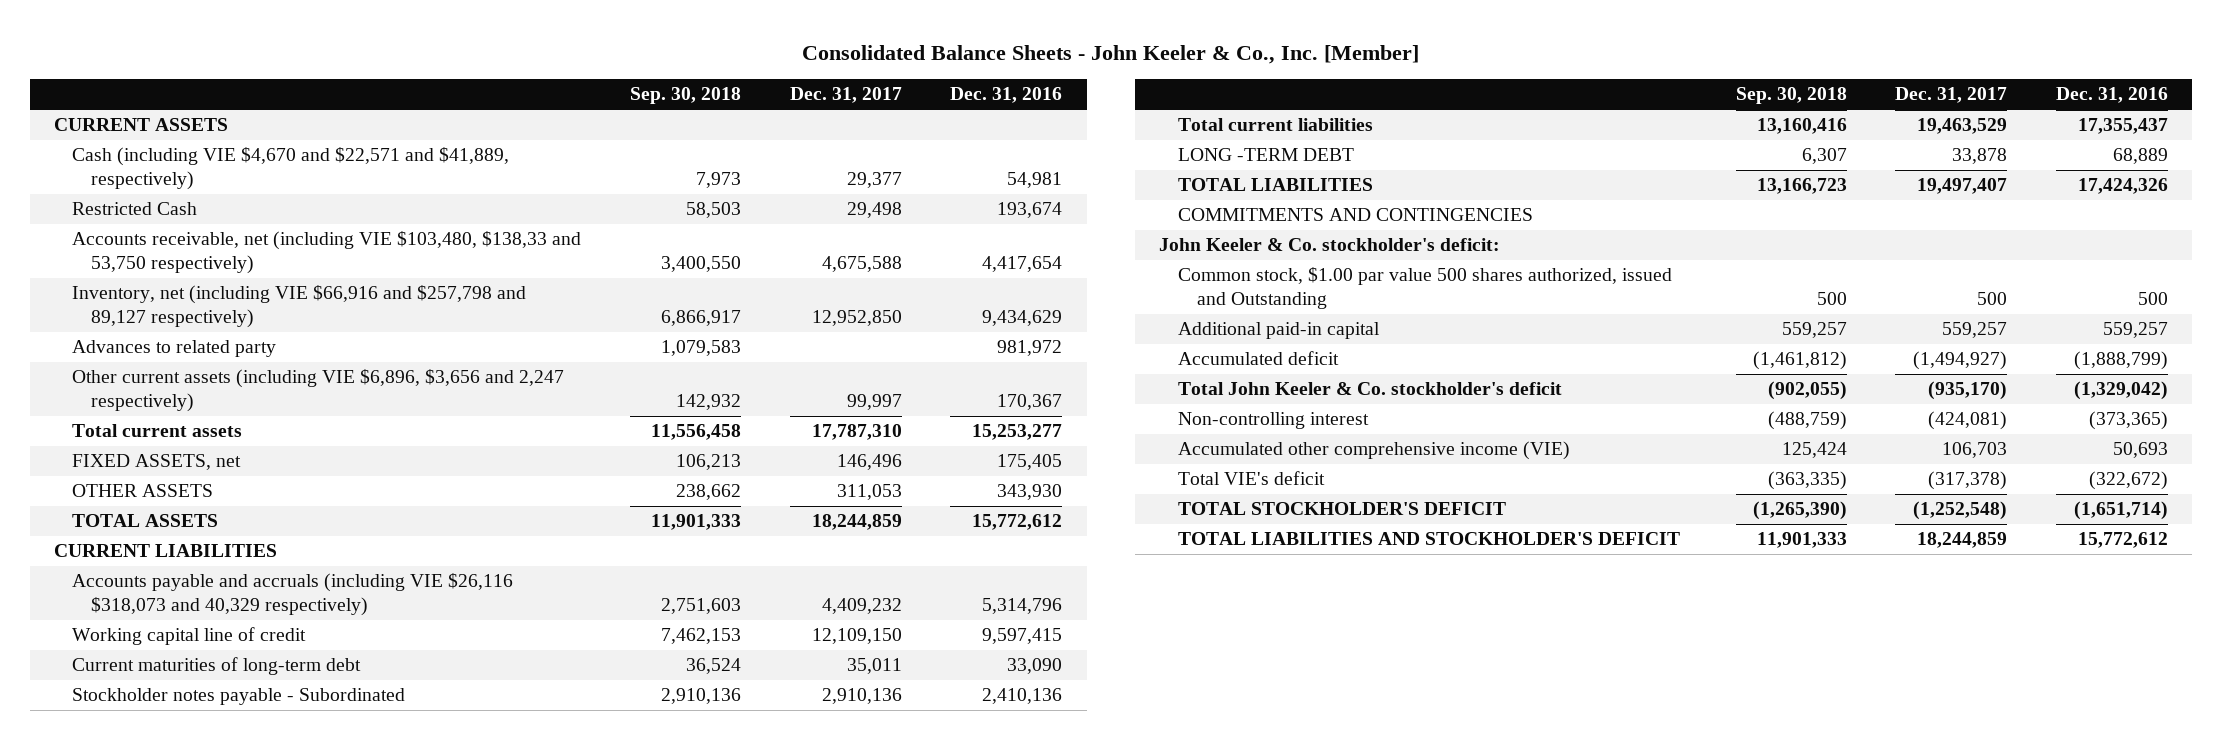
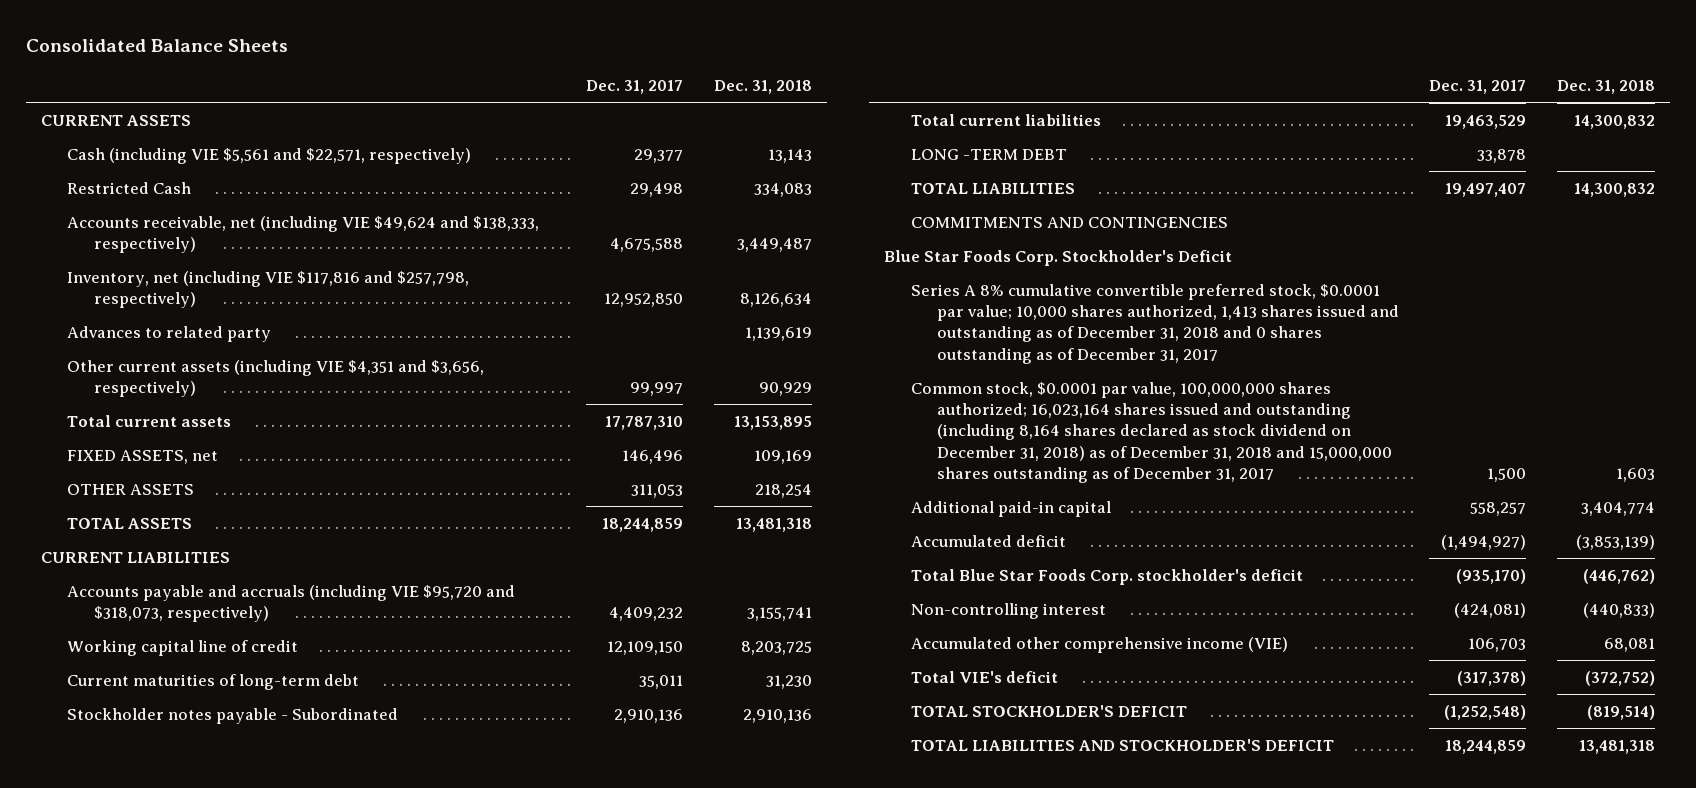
[801,44,1419,64] Consolidated Balance Sheets - John Keeler & Co., Inc. [Member] -> [25,38,288,52] Consolidated Balance Sheets
[630,87,742,105] Sep. 30, 2018 -> none
[950,87,1063,104] Dec. 31, 2016 -> none
none -> [713,80,812,95] Dec. 31, 2018
[72,147,510,191] Cash (including VIE $4,670 and $22,571 and $41,889, respectively) -> [67,147,472,164] Cash (including VIE $5,561 and $22,571, respectively)
[72,231,582,275] Accounts receivable, net (including VIE $103,480, $138,33 and 53,750 respectively) -> [67,215,540,254] Accounts receivable, net (including VIE $49,624 and $138,333, respectively)
[72,285,527,329] Inventory, net (including VIE $66,916 and $257,798 and 89,127 respectively) -> [67,270,470,309] Inventory, net (including VIE $117,816 and $257,798, respectively)
[72,369,565,413] Other current assets (including VIE $6,896, $3,656 and 2,247 respectively) -> [67,359,485,398] Other current assets (including VIE $4,351 and $3,656, respectively)
[72,573,514,617] Accounts payable and accruals (including VIE $26,116 $318,073 and 40,329 respectively) -> [67,584,516,623] Accounts payable and accruals (including VIE $95,720 and $318,073, respectively)
[1159,238,1501,252] John Keeler & Co. stockholder's deficit: -> [883,249,1232,266] Blue Star Foods Corp. Stockholder's Deficit
none -> [910,283,1400,364] Series A 8% cumulative convertible preferred stock, $0.0001 par value; 10,000 shares authorized, 1,413 shares issued and outstanding as of December 31, 2018 and 0 shares outstanding as of December 31, 2017
[1177,267,1672,310] Common stock, $1.00 par value 500 shares authorized, issued and Outstanding -> [910,381,1393,484] Common stock, $0.0001 par value, 100,000,000 shares authorized; 16,023,164 shares issued and outstanding (including 8,164 shares declared as stock dividend on December 31, 2018) as of December 31, 2018 and 15,000,000 shares outstanding as of December 31, 2017
[1977,292,2008,306] 500 -> [1487,468,1527,483] 1,500
[1942,322,2008,339] 559,257 -> [1470,501,1527,516] 558,257
[1177,382,1562,396] Total John Keeler & Co. stockholder's deficit -> [910,568,1303,585] Total Blue Star Foods Corp. stockholder's deficit

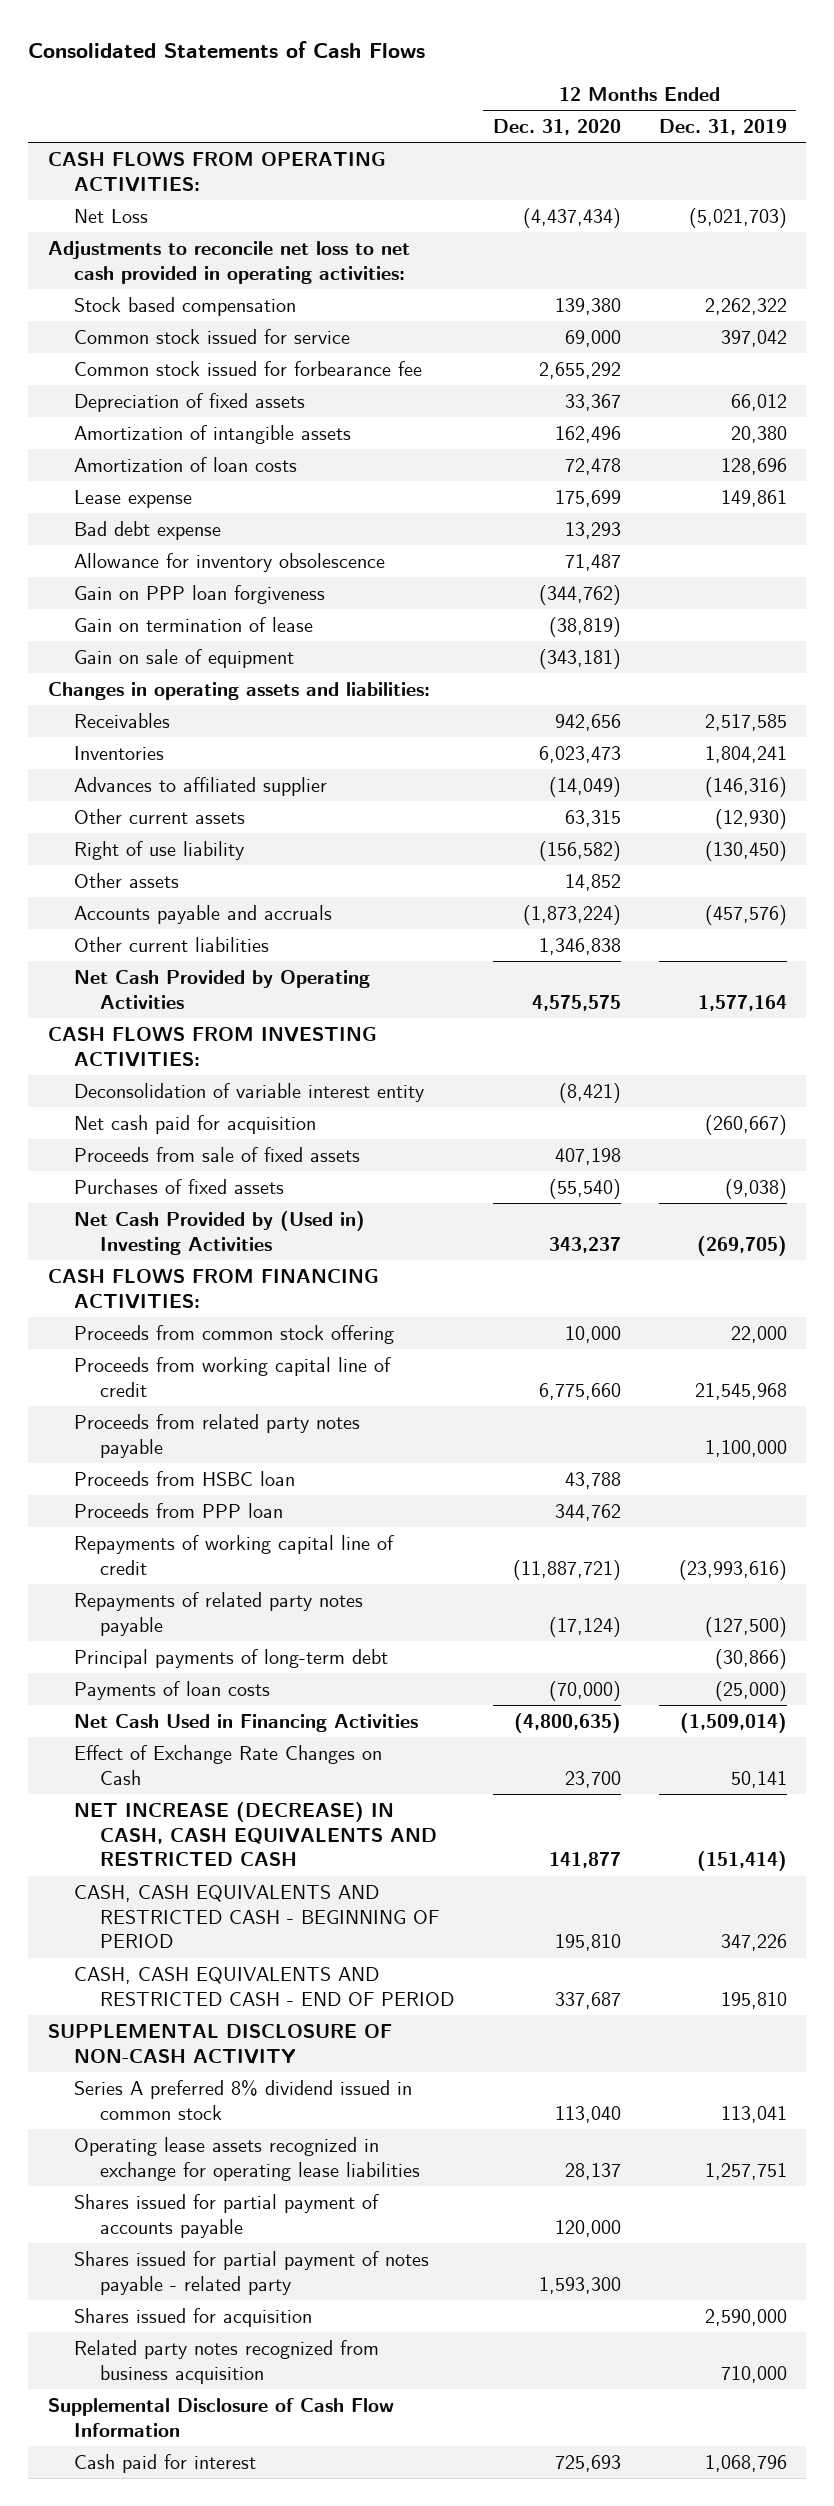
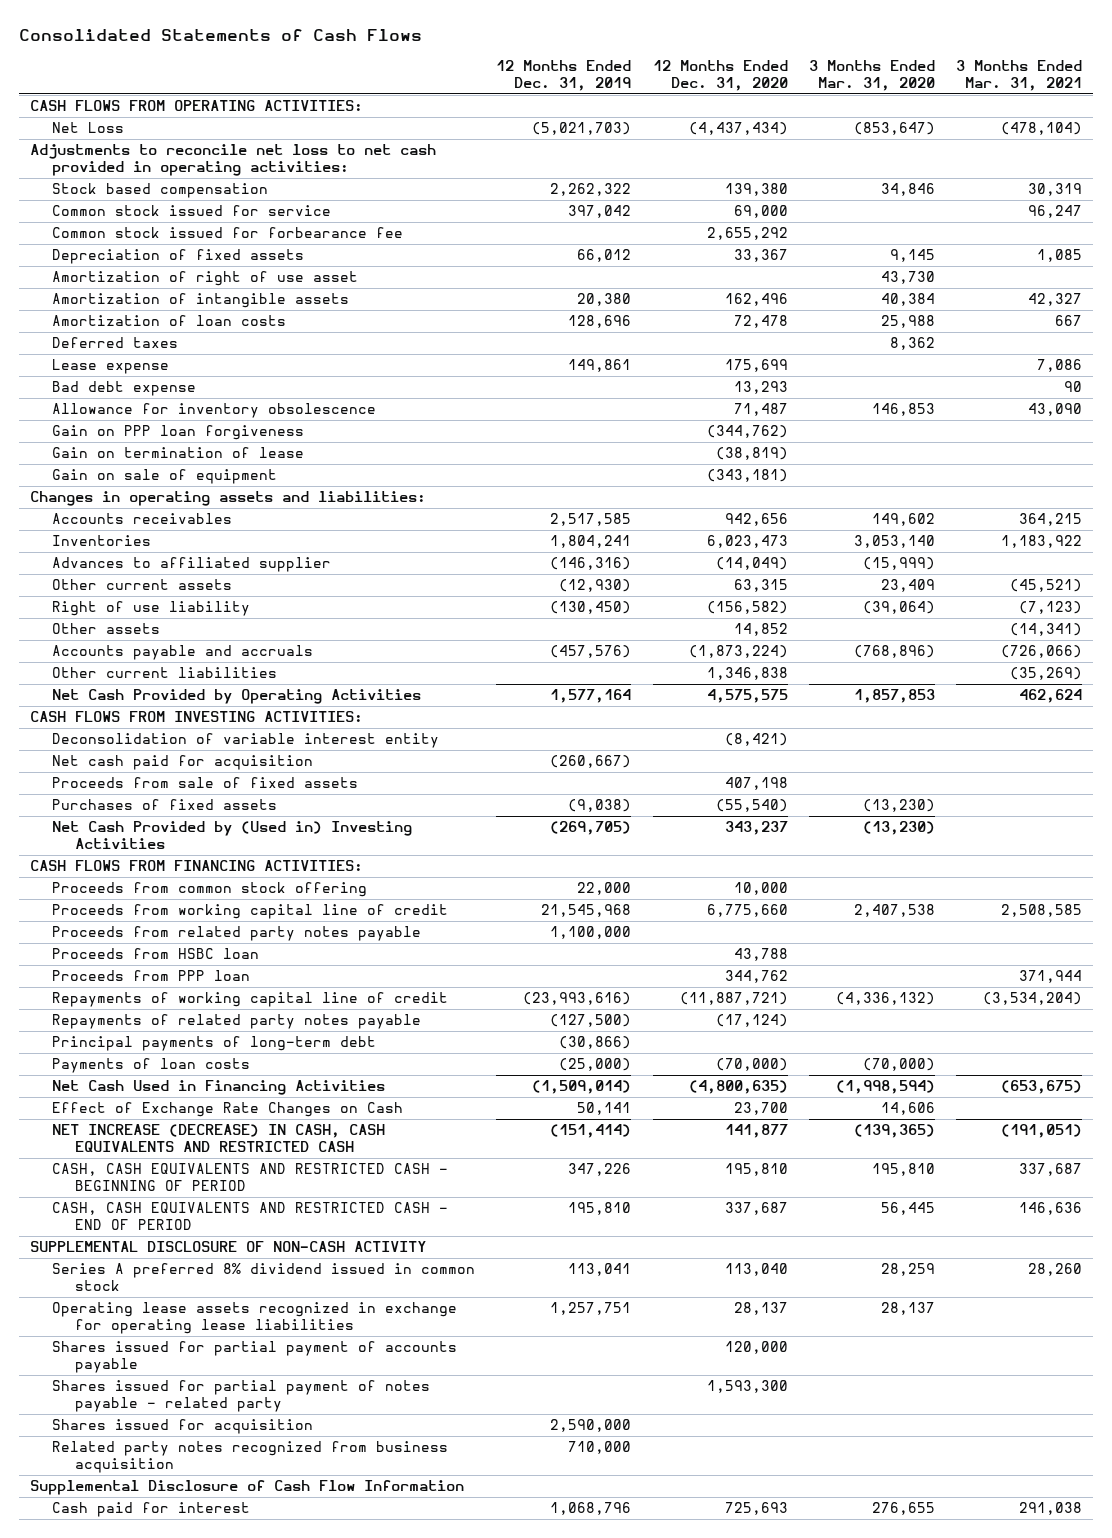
none -> [808,60,935,92] 3 Months Ended Mar. 31, 2020
none -> [956,60,1083,92] 3 Months Ended Mar. 31, 2021
none -> [52,271,359,287] Amortization of right of use asset
none -> [52,337,179,349] Deferred taxes
[74,712,171,728] Receivables -> [52,513,233,525] Accounts receivables

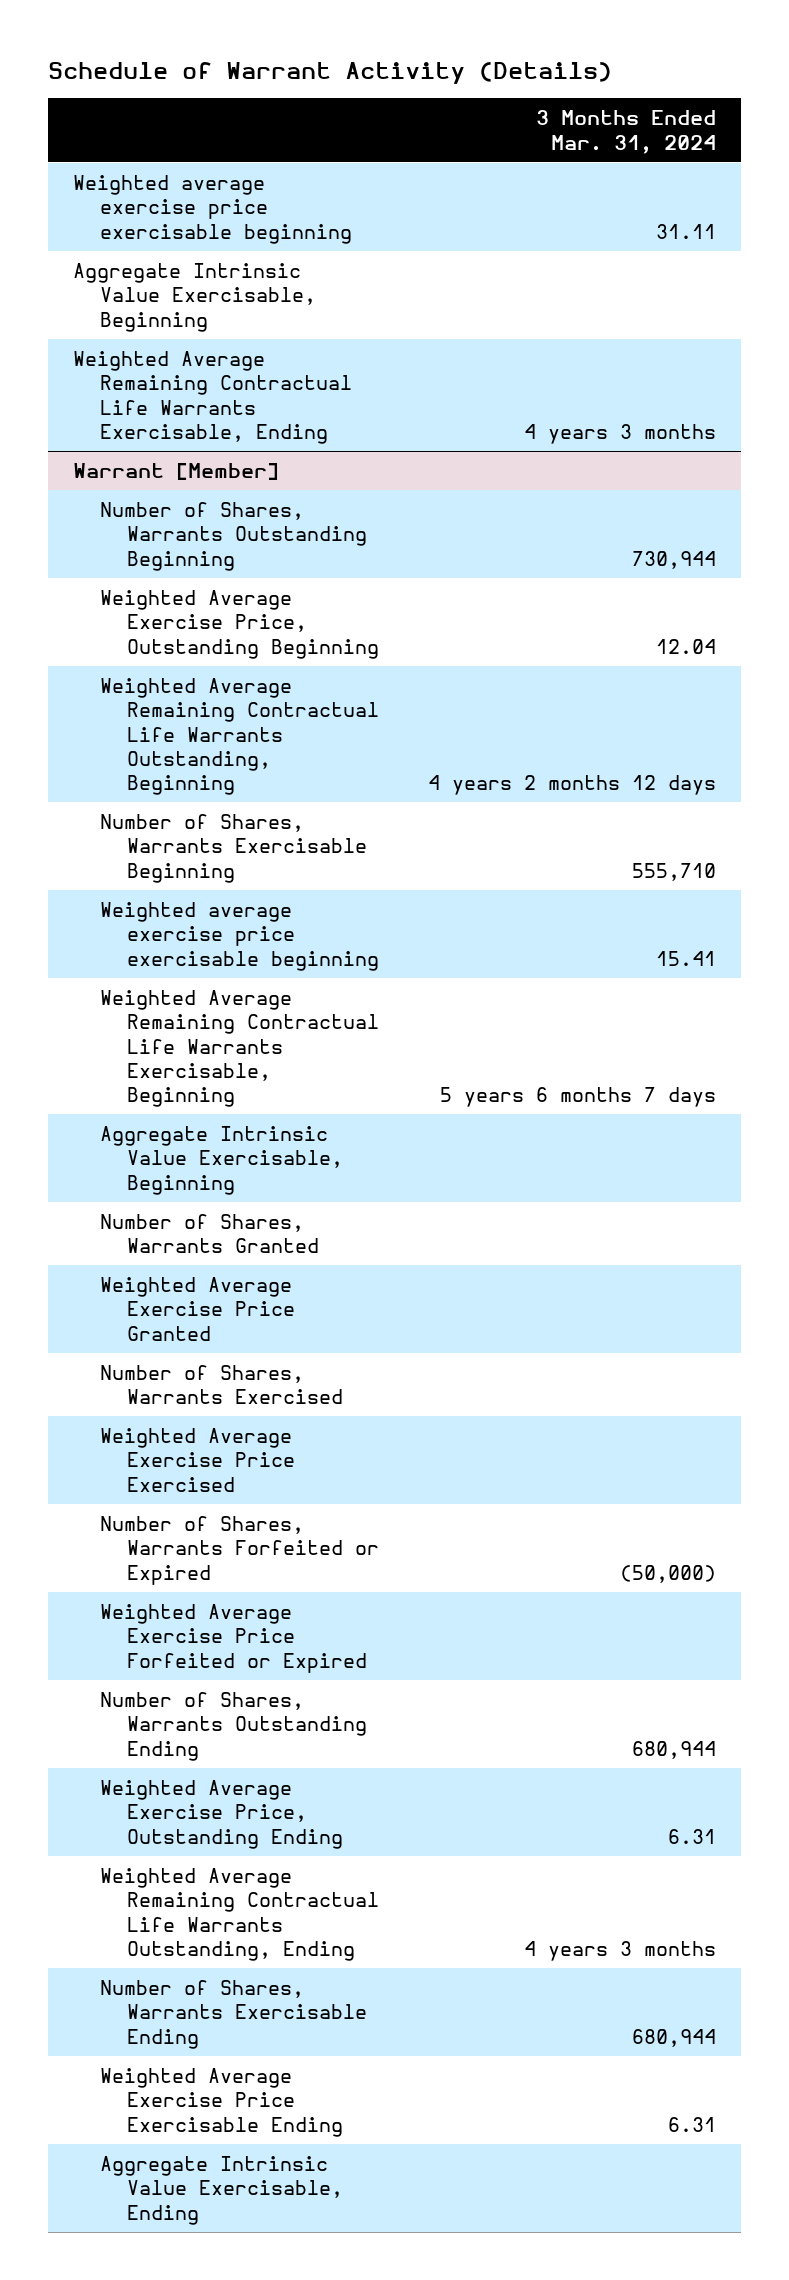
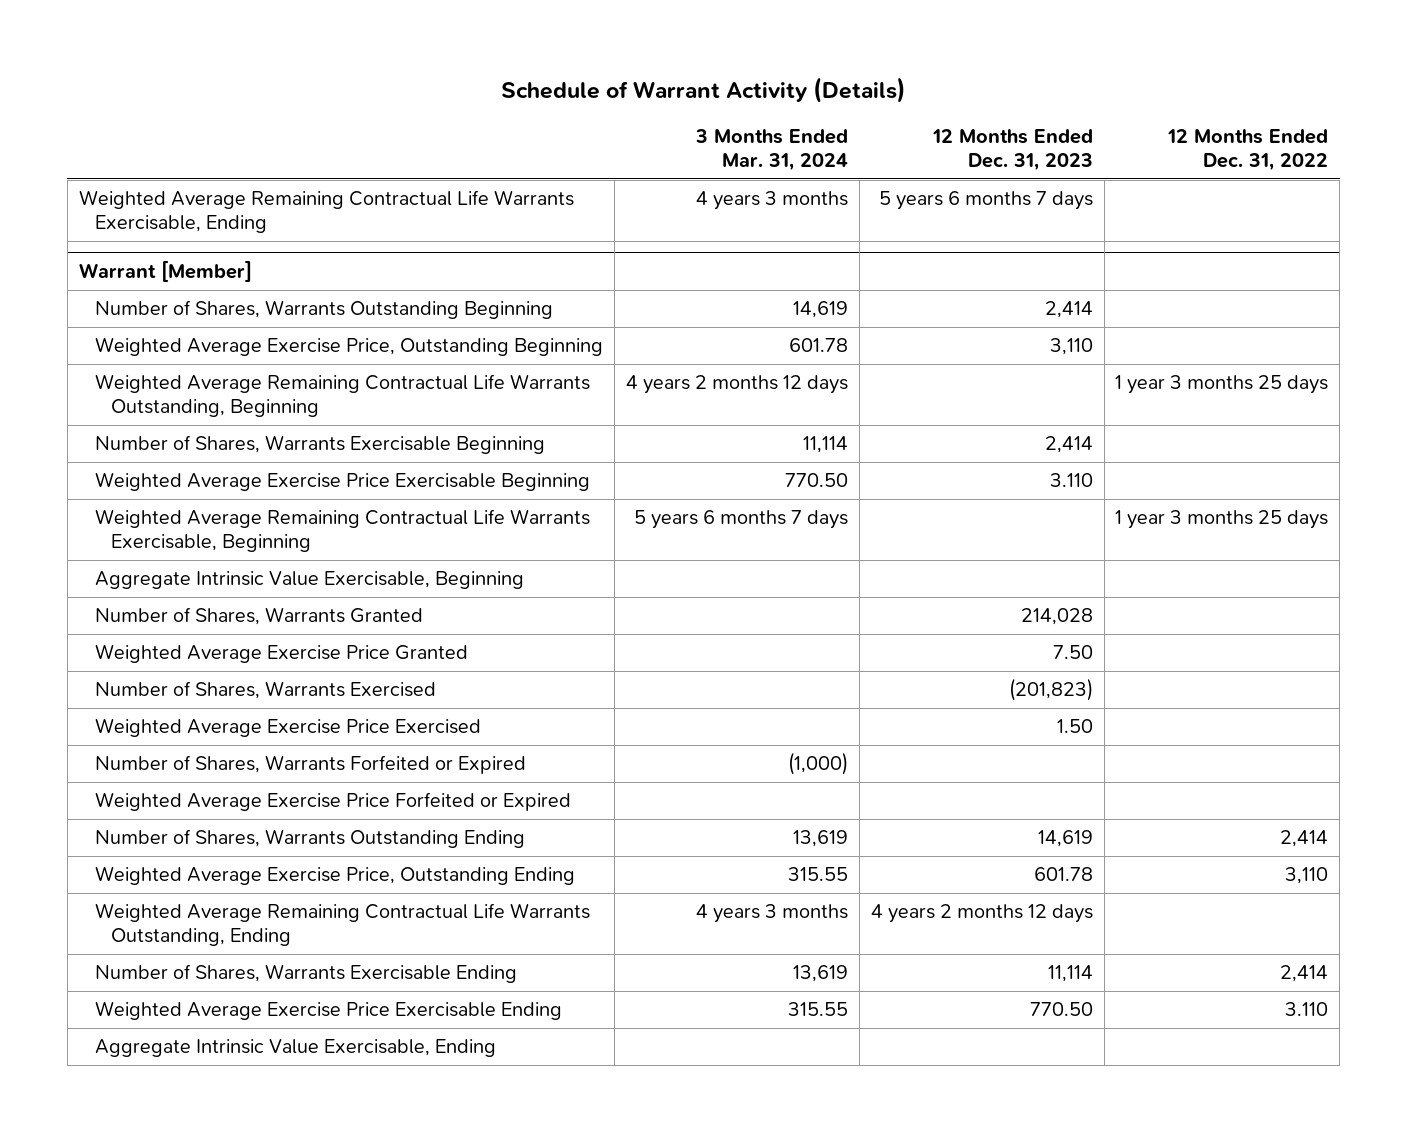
none -> [931,129,1093,171] 12 Months Ended Dec. 31, 2023
none -> [1167,129,1329,171] 12 Months Ended Dec. 31, 2022
[72,174,352,244] Weighted average exercise price exercisable beginning -> none
[72,262,316,332] Aggregate Intrinsic Value Exercisable, Beginning -> none
[632,550,717,569] 730,944 -> [792,301,848,319] 14,619
[656,638,717,654] 12.04 -> [788,338,848,353] 601.78
[632,862,717,881] 555,710 -> [802,436,848,454] 11,114
[99,901,379,971] Weighted average exercise price exercisable beginning -> [94,472,590,492] Weighted Average Exercise Price Exercisable Beginning
[656,950,717,966] 15.41 -> [784,473,848,488] 770.50
[620,1564,717,1583] (50,000) -> [787,752,848,776] (1,000)
[632,1740,717,1759] 680,944 -> [792,830,848,848] 13,619
[668,1828,717,1844] 6.31 -> [787,867,848,882] 315.55
[632,2028,717,2047] 680,944 -> [792,965,848,983] 13,619
[668,2116,717,2132] 6.31 -> [787,1002,848,1017] 315.55

